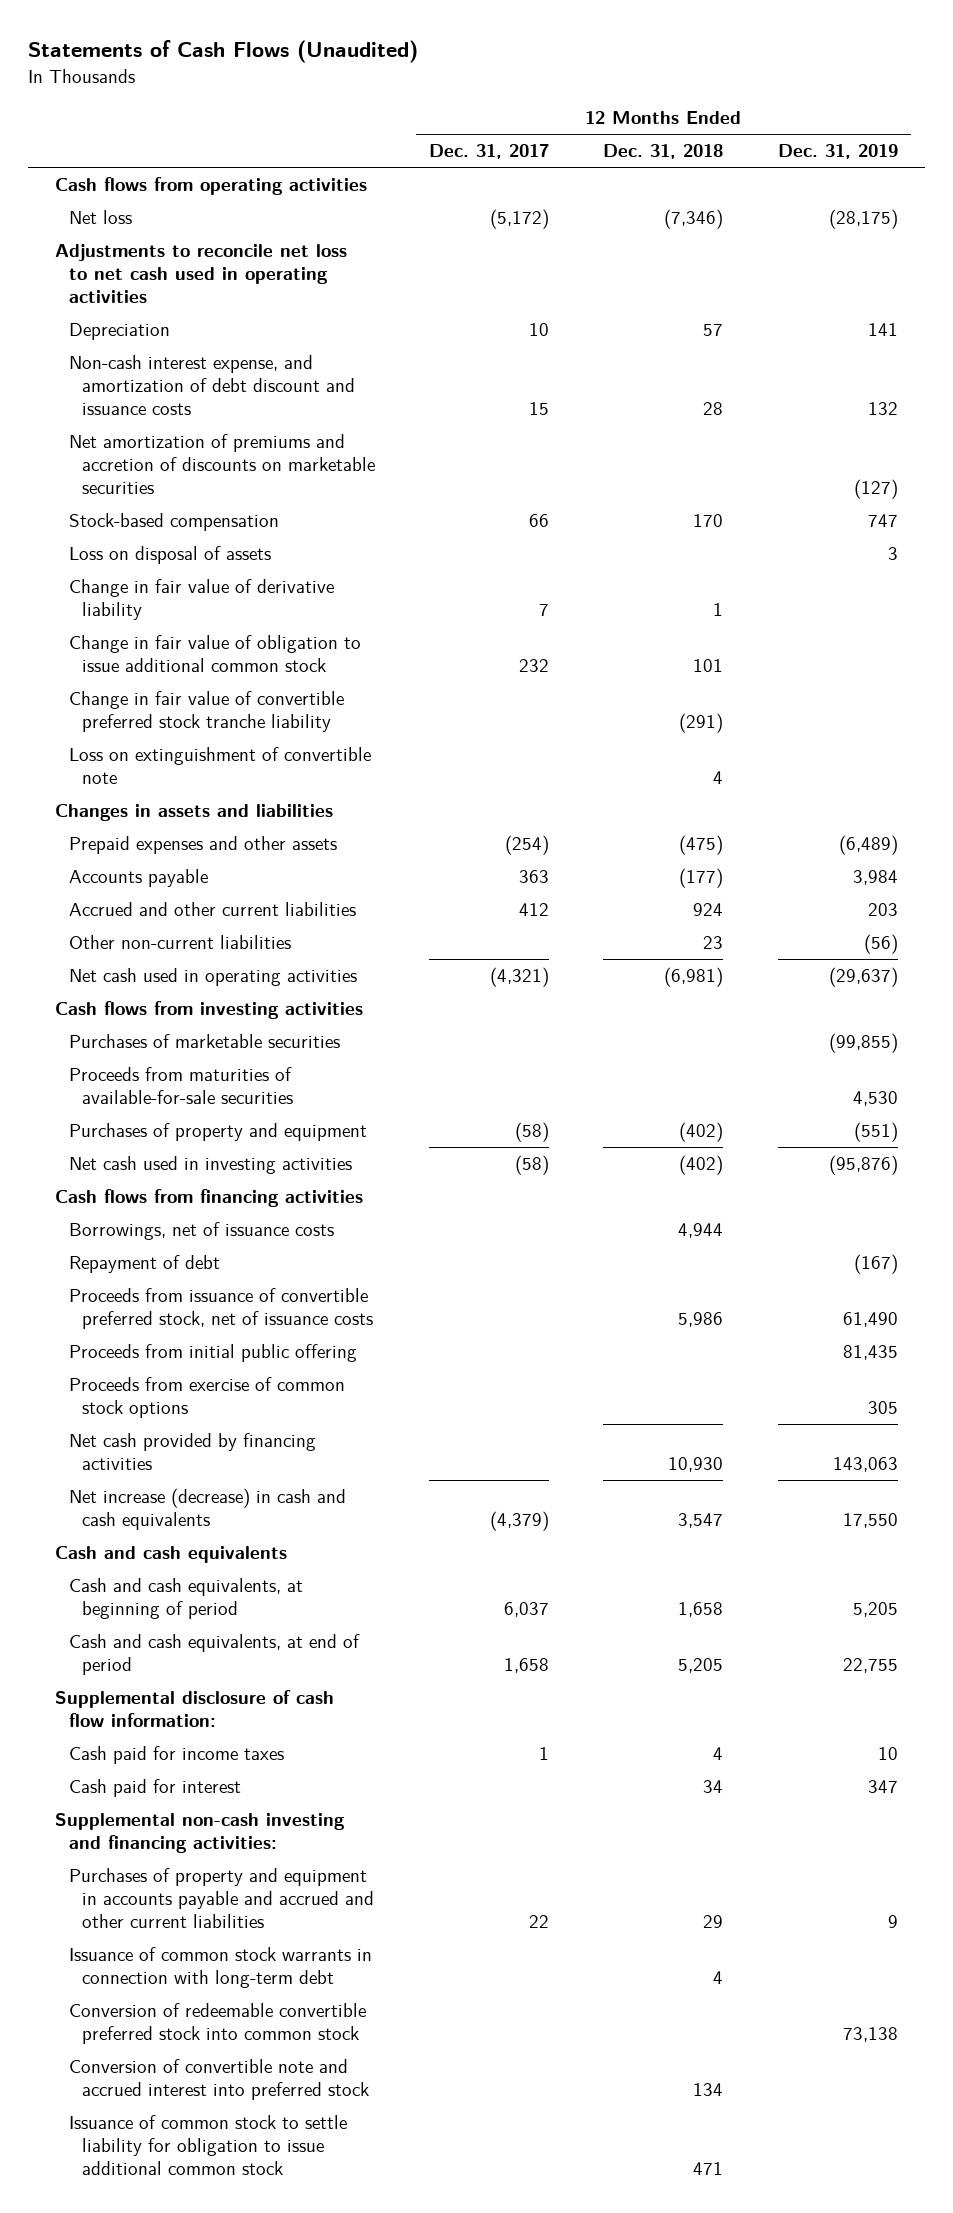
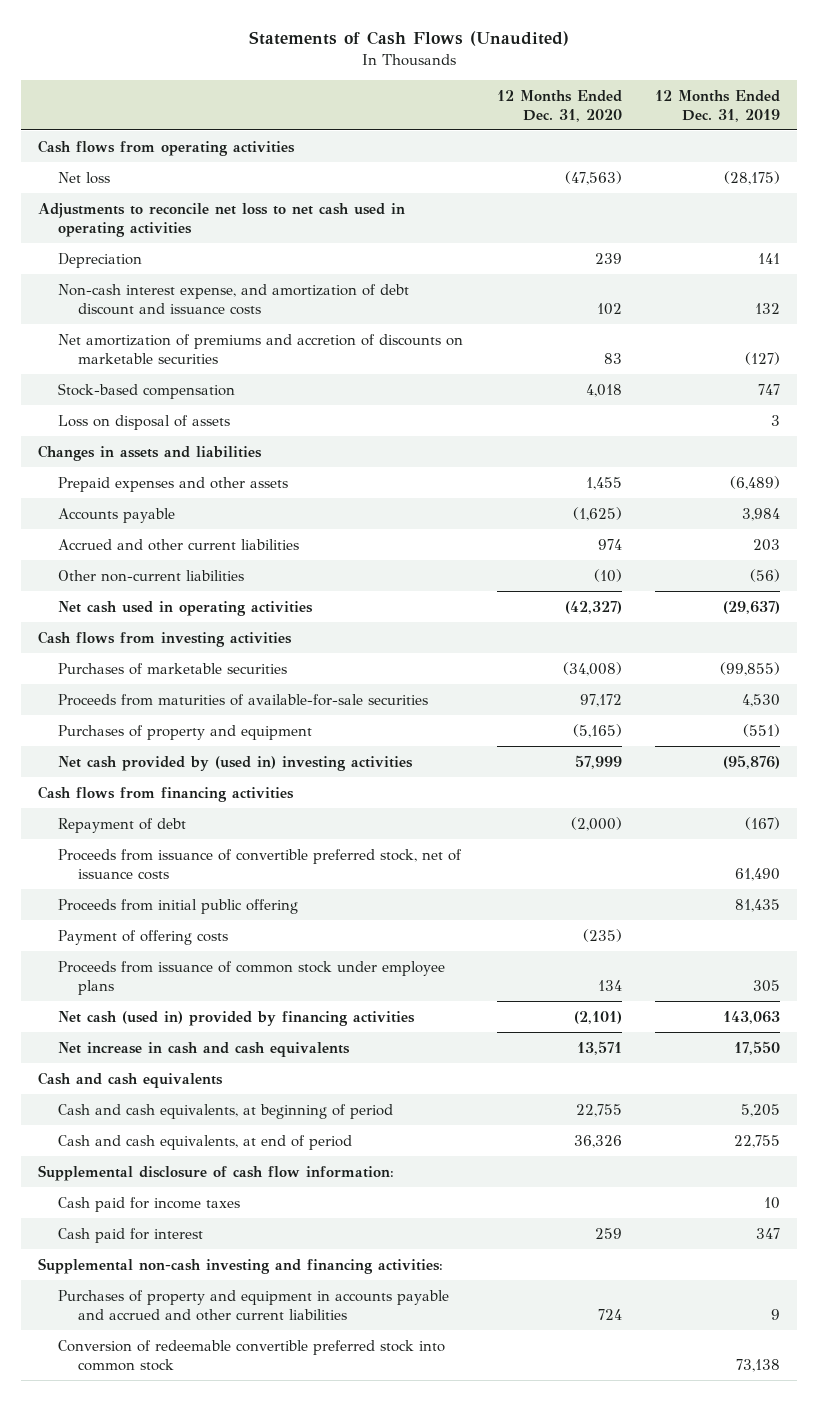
[429,144,550,160] Dec. 31, 2017 -> none
[603,144,724,160] Dec. 31, 2018 -> none
none -> [496,89,622,122] 12 Months Ended Dec. 31, 2020
[68,579,334,620] Change in fair value of derivative liability -> none
[68,635,361,672] Change in fair value of obligation to issue additional common stock -> none
[68,691,344,732] Change in fair value of convertible preferred stock tranche liability -> none
[68,747,371,784] Loss on extinguishment of convertible note -> none
[68,1156,352,1175] Net cash used in investing activities -> [57,755,413,771] Net cash provided by (used in) investing activities
[68,1222,334,1241] Borrowings, net of issuance costs -> none
[68,1377,345,1418] Proceeds from exercise of common stock options -> none
none -> [57,929,228,945] Payment of offering costs
none -> [57,960,445,995] Proceeds from issuance of common stock under employee plans
[68,1433,316,1470] Net cash provided by financing activities -> [57,1010,415,1026] Net cash (used in) provided by financing activities
[68,1488,346,1530] Net increase (decrease) in cash and cash equivalents -> [57,1041,350,1057] Net increase in cash and cash equivalents
[68,1947,372,1988] Issuance of common stock warrants in connection with long-term debt -> none
[68,2059,369,2100] Conversion of convertible note and accrued interest into preferred stock -> none
[68,2115,347,2175] Issuance of common stock to settle liability for obligation to issue additional common stock -> none

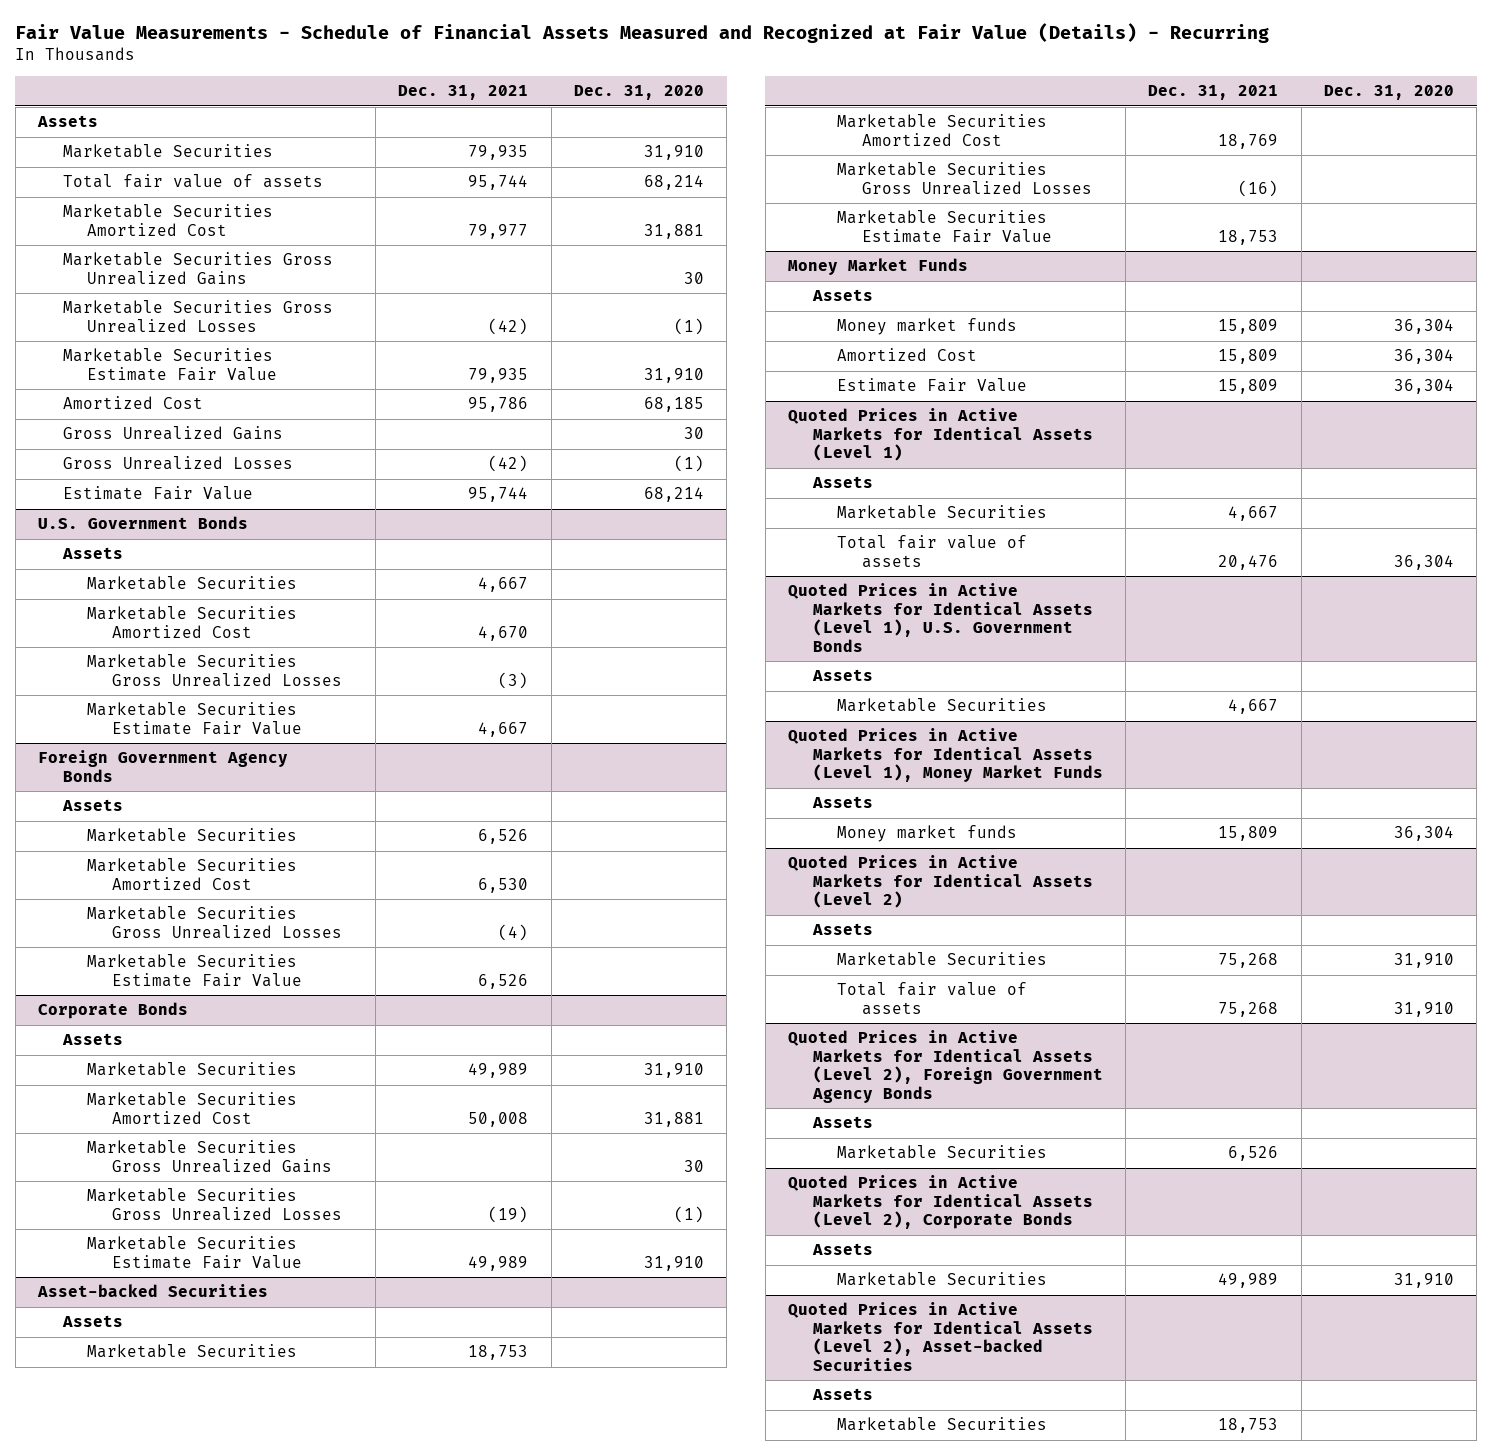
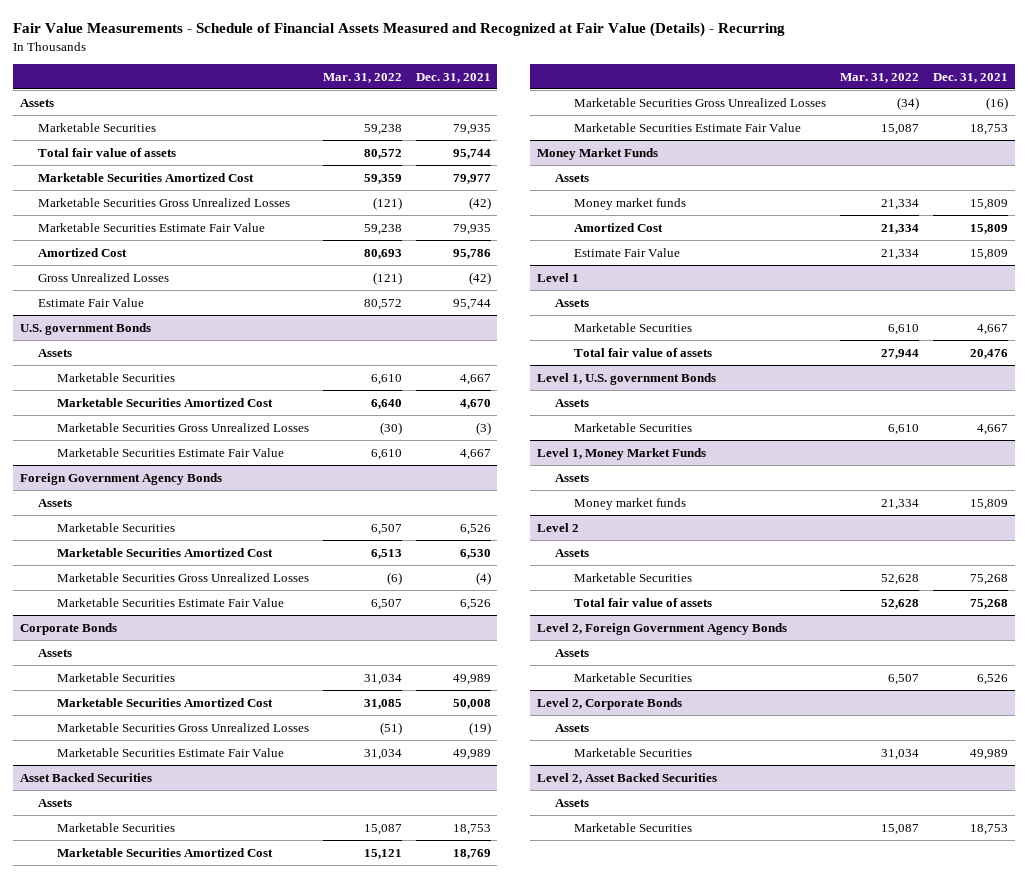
[573,85,704,101] Dec. 31, 2020 -> none
none -> [322,72,402,83] Mar. 31, 2022
[62,252,333,285] Marketable Securities Gross Unrealized Gains -> none
[62,426,283,441] Gross Unrealized Gains -> none
[38,516,249,530] U.S. Government Bonds -> [19,322,151,335] U.S. government Bonds
[87,1140,332,1173] Marketable Securities Gross Unrealized Gains -> none
[37,1284,269,1298] Asset-backed Securities -> [19,772,152,782] Asset Backed Securities
[788,408,1093,462] Quoted Prices in Active Markets for Identical Assets (Level 1) -> [537,272,580,282] Level 1
[788,583,1093,652] Quoted Prices in Active Markets for Identical Assets (Level 1), U.S. Government Bonds -> none
none -> [537,372,717,385] Level 1, U.S. government Bonds
[788,728,1103,783] Quoted Prices in Active Markets for Identical Assets (Level 1), Money Market Funds -> none
none -> [537,447,707,460] Level 1, Money Market Funds
[788,855,1093,909] Quoted Prices in Active Markets for Identical Assets (Level 2) -> [537,522,580,532] Level 2
[788,1030,1103,1103] Quoted Prices in Active Markets for Identical Assets (Level 2), Foreign Government Agency Bonds -> none
none -> [537,622,788,635] Level 2, Foreign Government Agency Bonds
[788,1175,1093,1230] Quoted Prices in Active Markets for Identical Assets (Level 2), Corporate Bonds -> none
none -> [537,697,683,710] Level 2, Corporate Bonds
[788,1302,1093,1371] Quoted Prices in Active Markets for Identical Assets (Level 2), Asset-backed Securities -> none
none -> [537,772,718,784] Level 2, Asset Backed Securities

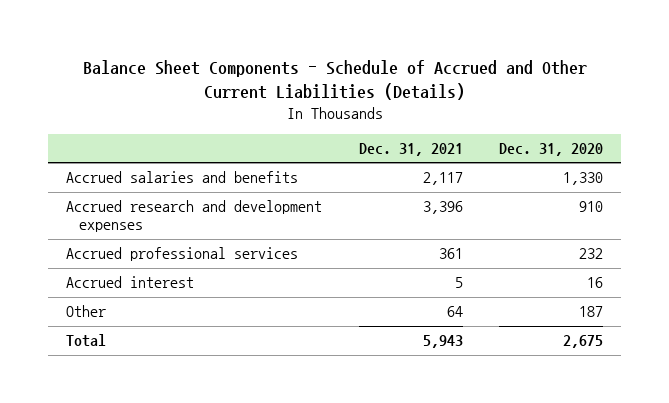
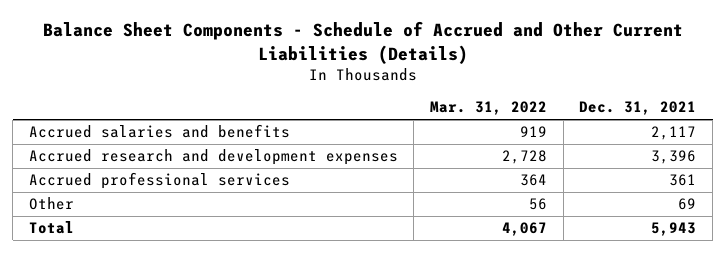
[498,142,603,156] Dec. 31, 2020 -> none
none -> [430,101,548,116] Mar. 31, 2022
[66,276,195,289] Accrued interest -> none
[446,306,463,318] 64 -> [678,198,697,211] 69

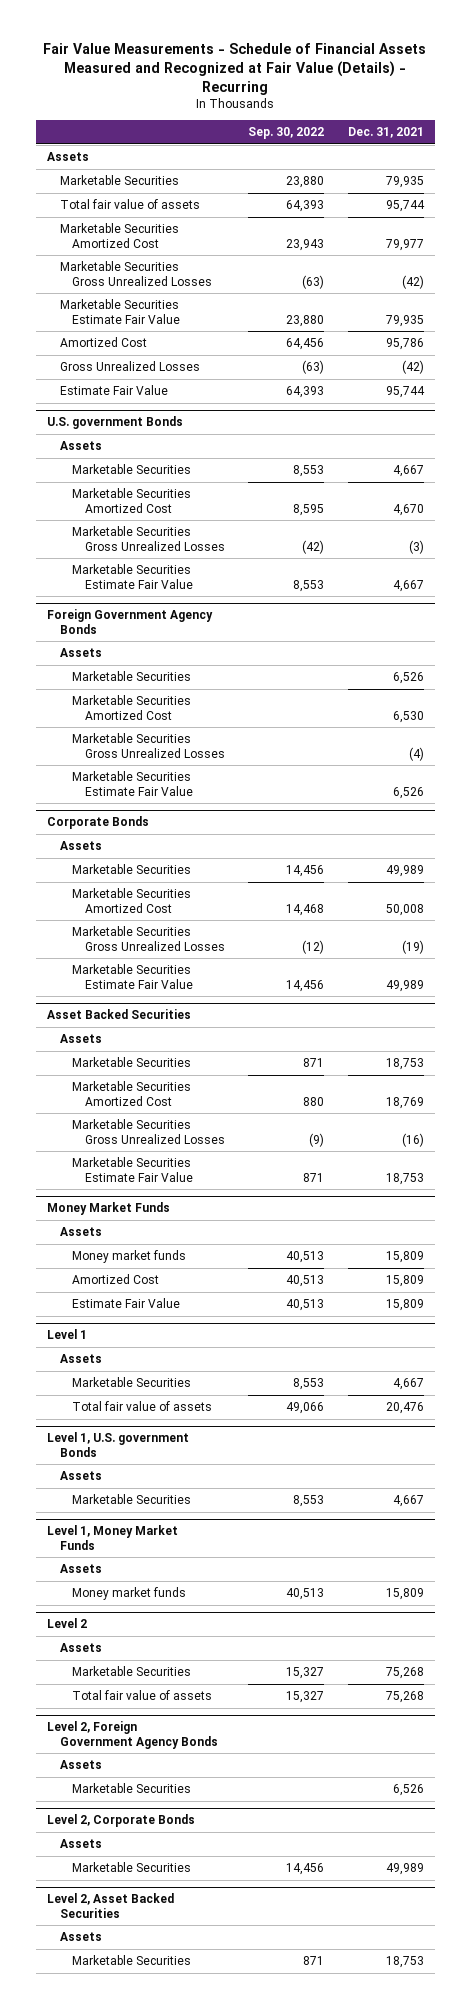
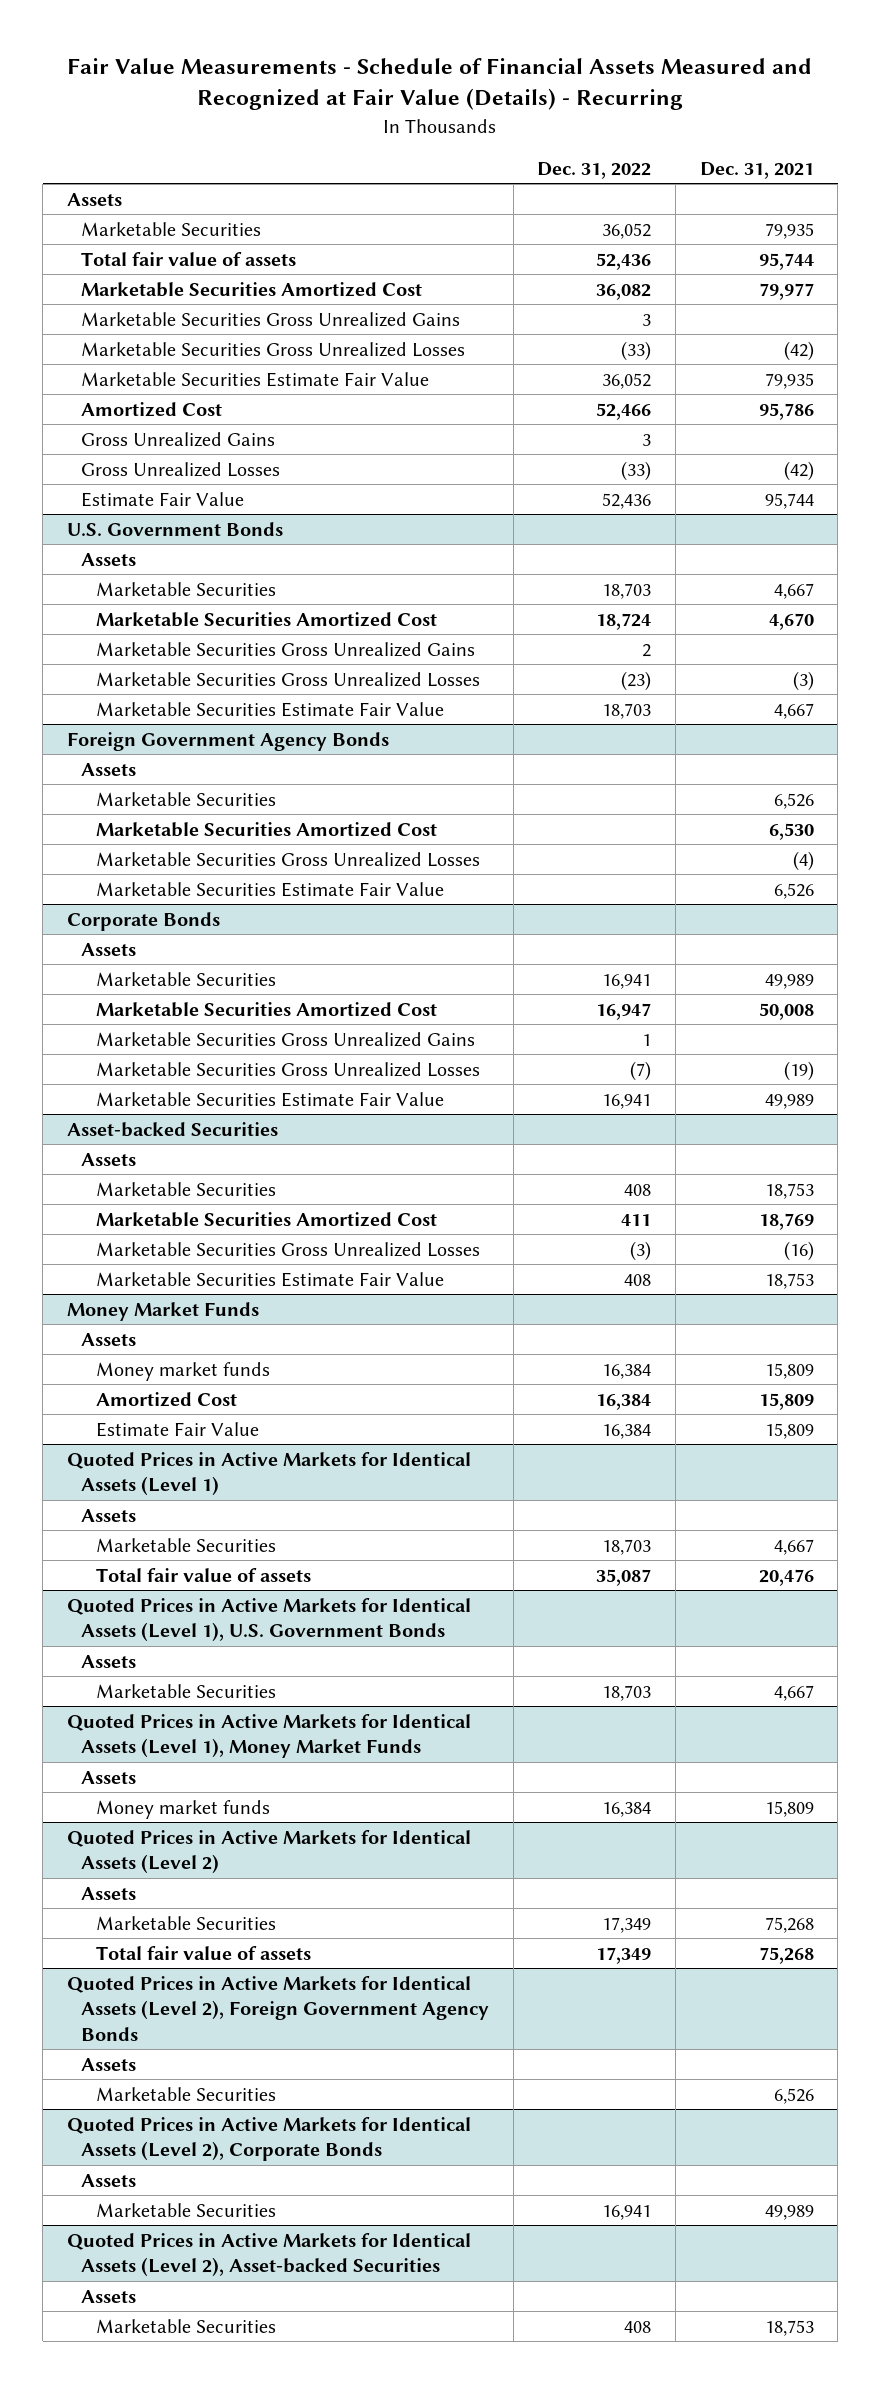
[248,127,325,140] Sep. 30, 2022 -> none
none -> [537,161,652,179] Dec. 31, 2022
none -> [81,311,461,327] Marketable Securities Gross Unrealized Gains
none -> [81,431,276,447] Gross Unrealized Gains
[47,416,184,430] U.S. government Bonds -> [66,521,283,536] U.S. Government Bonds
none -> [95,641,475,657] Marketable Securities Gross Unrealized Gains
none -> [95,1031,475,1047] Marketable Securities Gross Unrealized Gains
[47,1009,192,1020] Asset Backed Securities -> [66,1121,278,1137] Asset-backed Securities
[47,1329,88,1340] Level 1 -> [66,1451,471,1497] Quoted Prices in Active Markets for Identical Assets (Level 1)
[47,1432,190,1457] Level 1, U.S. government Bonds -> none
none -> [66,1597,471,1643] Quoted Prices in Active Markets for Identical Assets (Level 1), U.S. Government Bonds
[47,1525,179,1550] Level 1, Money Market Funds -> none
none -> [66,1713,471,1759] Quoted Prices in Active Markets for Identical Assets (Level 1), Money Market Funds
[47,1618,88,1629] Level 2 -> [66,1829,471,1875] Quoted Prices in Active Markets for Identical Assets (Level 2)
[47,1721,218,1749] Level 2, Foreign Government Agency Bonds -> none
none -> [66,1975,490,2041] Quoted Prices in Active Markets for Identical Assets (Level 2), Foreign Government Agency Bonds
[47,1814,196,1828] Level 2, Corporate Bonds -> none
none -> [66,2116,471,2162] Quoted Prices in Active Markets for Identical Assets (Level 2), Corporate Bonds
[47,1893,175,1918] Level 2, Asset Backed Securities -> none
none -> [66,2232,471,2278] Quoted Prices in Active Markets for Identical Assets (Level 2), Asset-backed Securities

